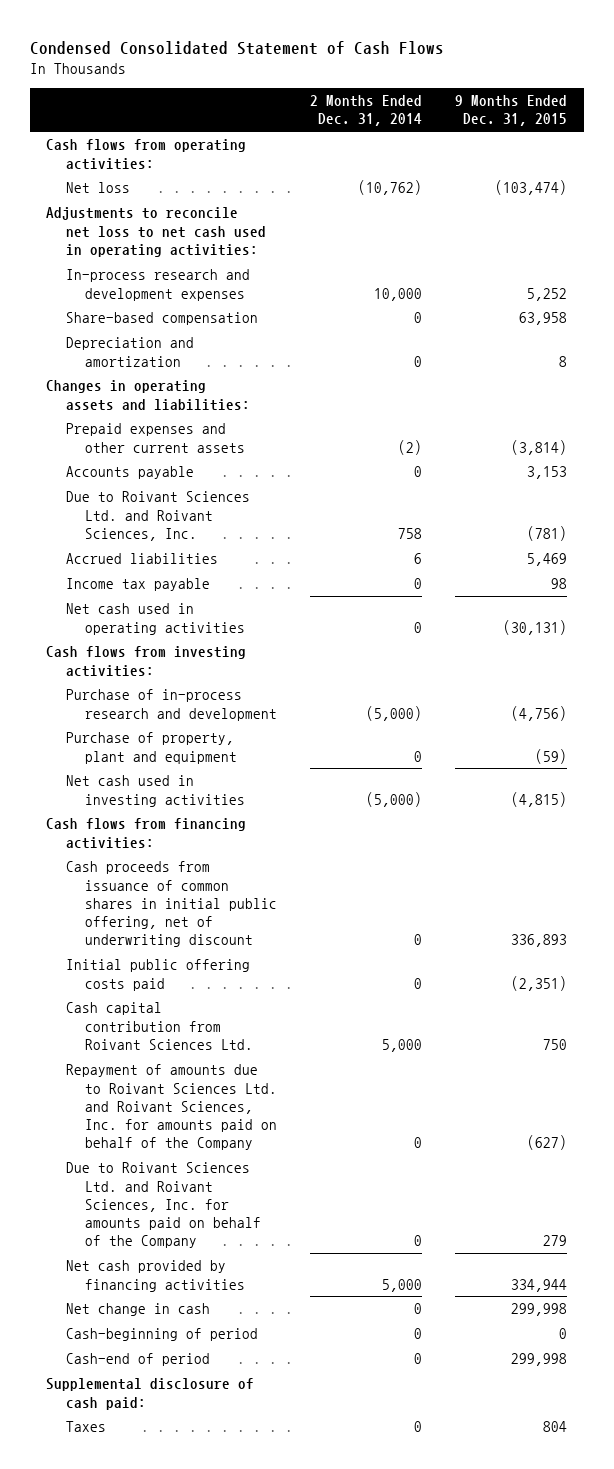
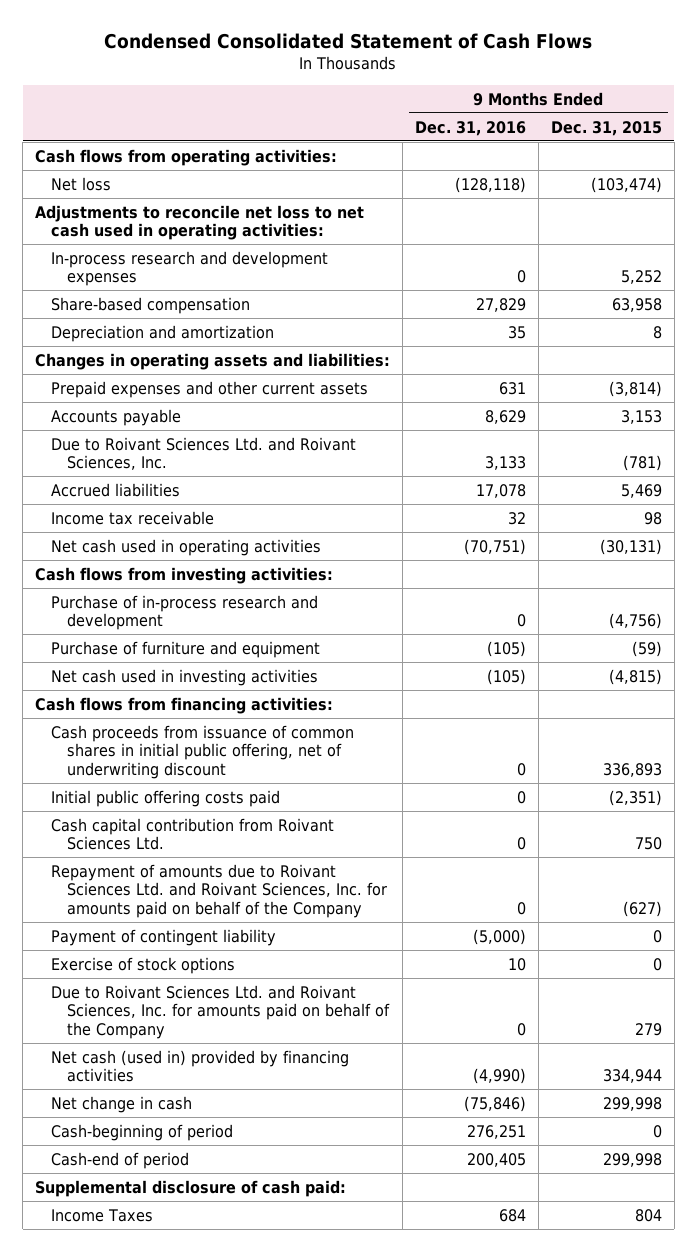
[310,95,423,127] 2 Months Ended Dec. 31, 2014 -> none
none -> [414,120,526,136] Dec. 31, 2016
[65,578,210,592] Income tax payable -> [51,510,215,525] Income tax receivable
[65,732,237,764] Purchase of property, plant and equipment -> [51,640,321,658] Purchase of furniture and equipment
none -> [51,928,277,946] Payment of contingent liability
none -> [51,956,236,974] Exercise of stock options
[65,1260,245,1292] Net cash provided by financing activities -> [51,1049,350,1083] Net cash (used in) provided by financing activities
[65,1421,106,1433] Taxes -> [51,1208,154,1222] Income Taxes

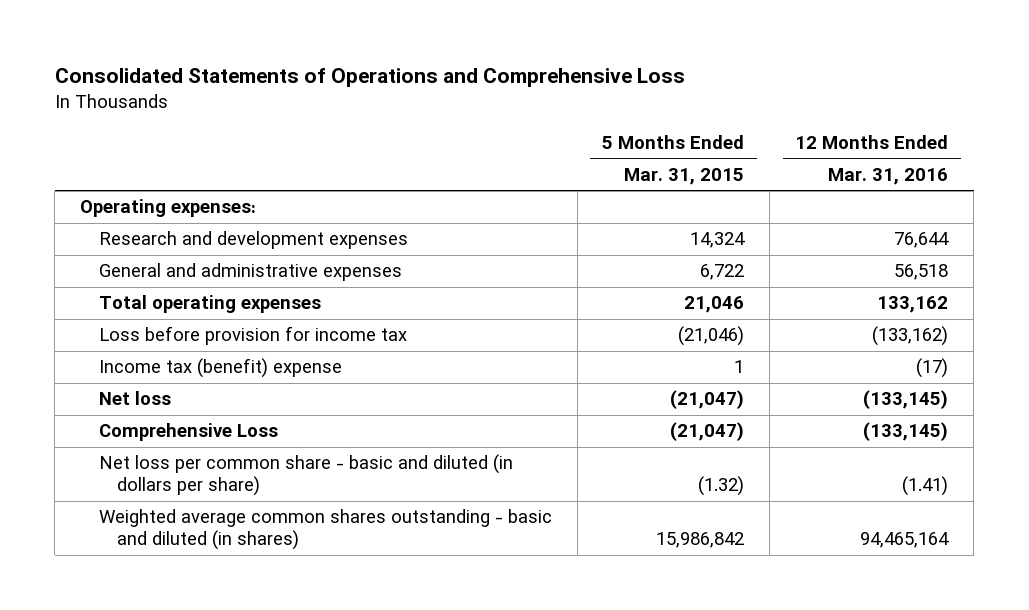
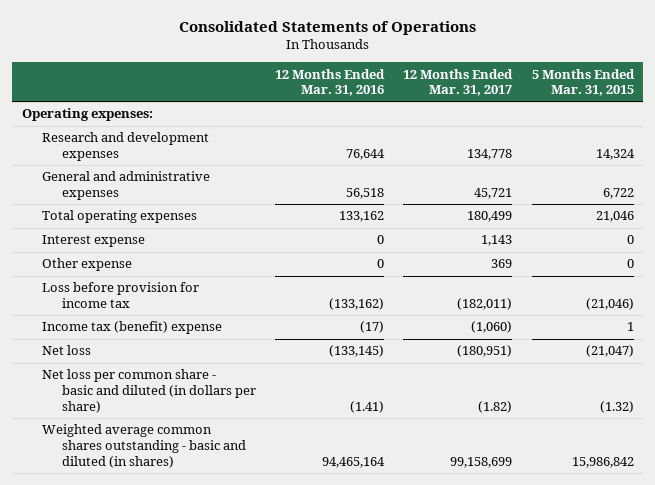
[54,68,685,88] Consolidated Statements of Operations and Comprehensive Loss -> [178,20,476,35] Consolidated Statements of Operations
none -> [403,68,514,97] 12 Months Ended Mar. 31, 2017
none -> [41,235,145,248] Interest expense
none -> [41,258,132,272] Other expense
[98,423,278,442] Comprehensive Loss -> none

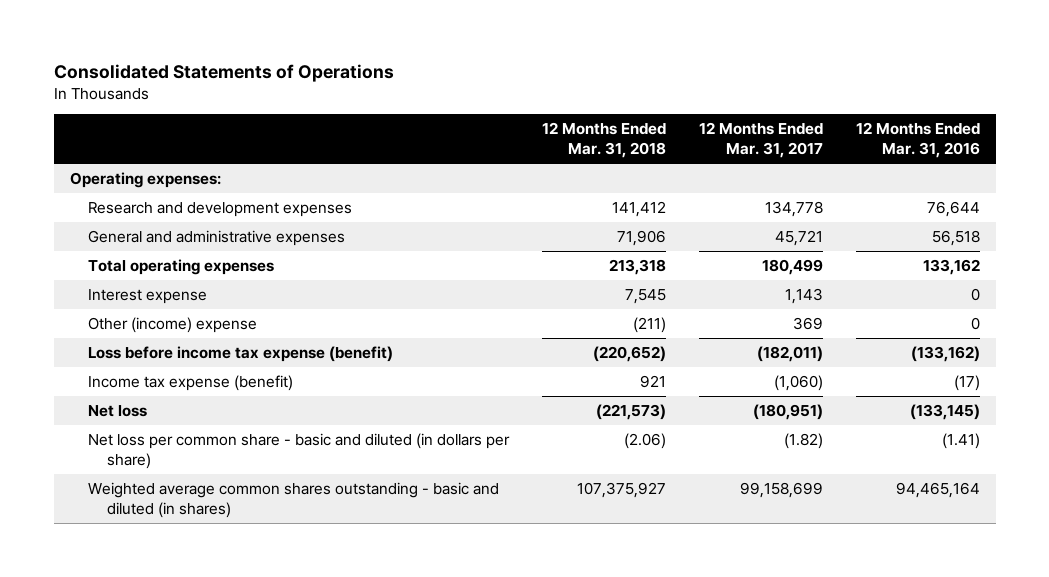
[531,68,635,97] 5 Months Ended Mar. 31, 2015 -> none
none -> [542,122,667,159] 12 Months Ended Mar. 31, 2018
[41,258,132,272] Other expense -> [88,316,258,333] Other (income) expense
[41,282,199,309] Loss before provision for income tax -> [88,345,394,362] Loss before income tax expense (benefit)
[41,321,222,335] Income tax (benefit) expense -> [88,374,294,391] Income tax expense (benefit)

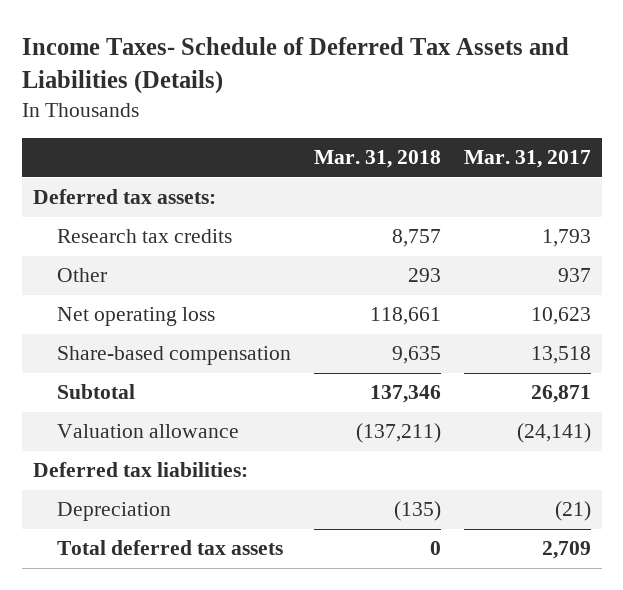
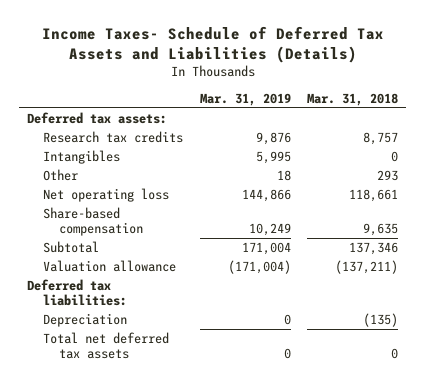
[463,150,591,169] Mar. 31, 2017 -> none
none -> [199,93,291,107] Mar. 31, 2019
none -> [43,149,121,164] Intangibles
[57,540,284,556] Total deferred tax assets -> [43,331,170,360] Total net deferred tax assets

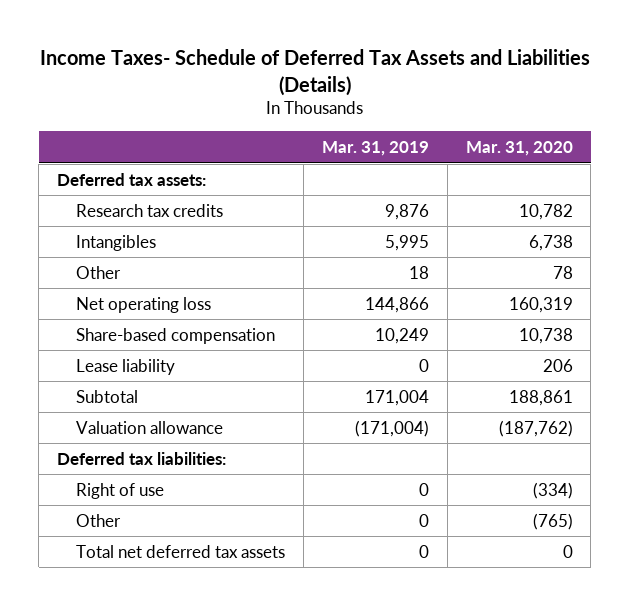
[307,93,399,107] Mar. 31, 2018 -> none
none -> [465,141,573,157] Mar. 31, 2020
none -> [76,358,176,375] Lease liability
[43,312,128,327] Depreciation -> none
none -> [76,482,165,499] Right of use
none -> [76,513,122,527] Other

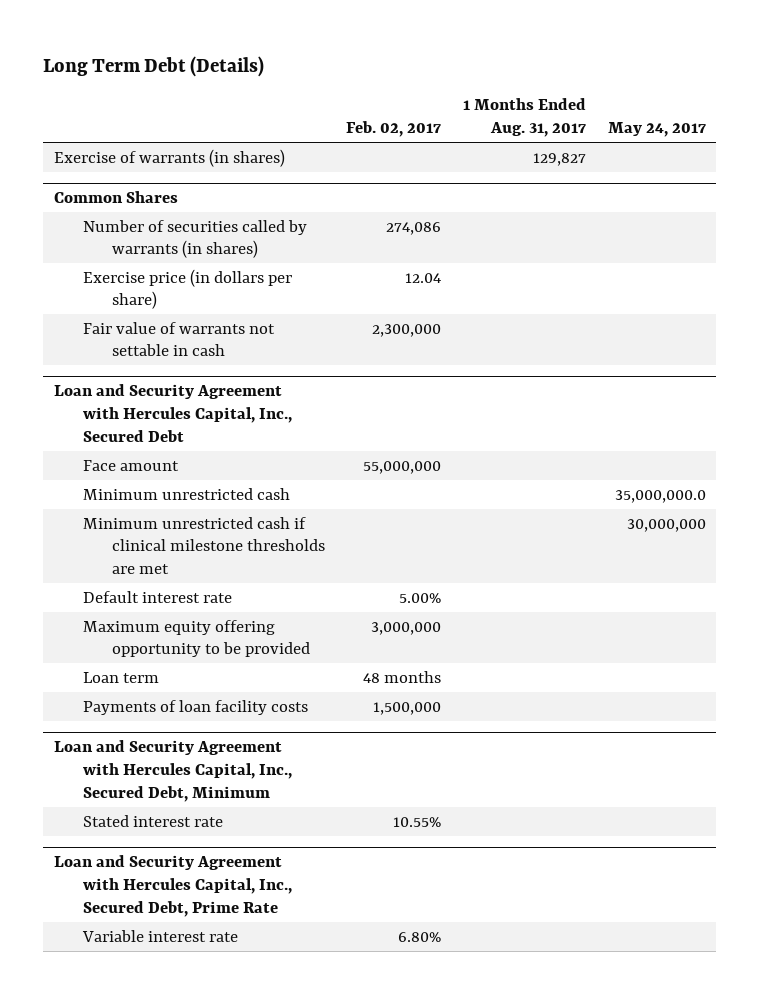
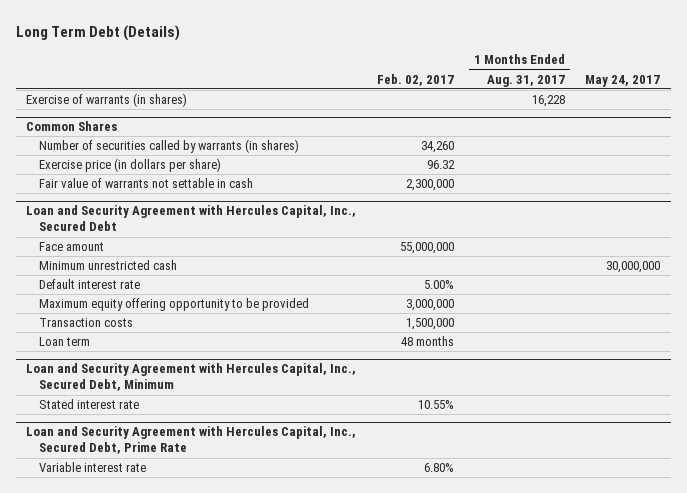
[532,152,586,166] 129,827 -> [532,95,566,108] 16,228
[386,221,442,235] 274,086 -> [420,141,454,154] 34,260
[405,272,442,283] 12.04 -> [426,160,455,170] 96.32
[82,516,325,575] Minimum unrestricted cash if clinical milestone thresholds are met -> none
[614,489,706,503] 35,000,000.0 -> [606,261,661,274] 30,000,000
none -> [39,318,134,328] Transaction costs
[82,699,308,715] Payments of loan facility costs -> none

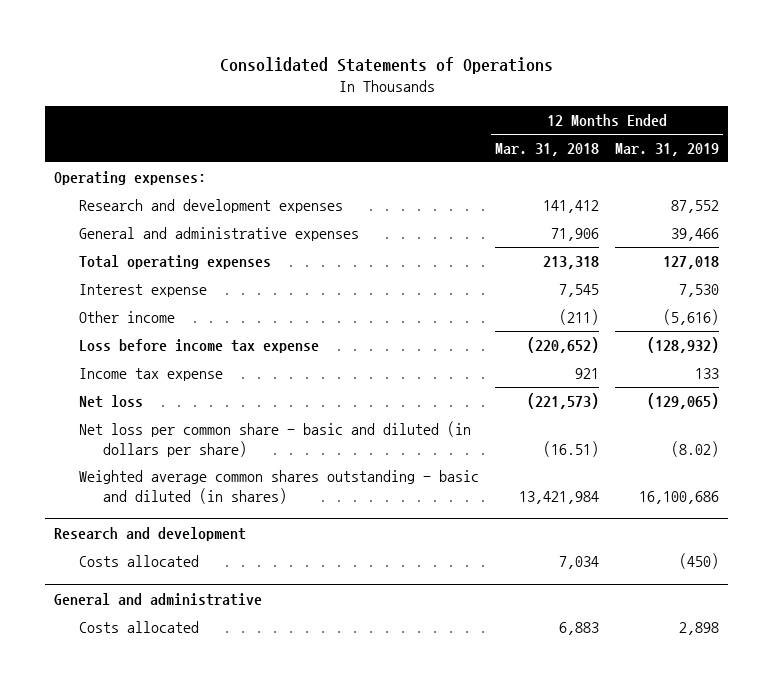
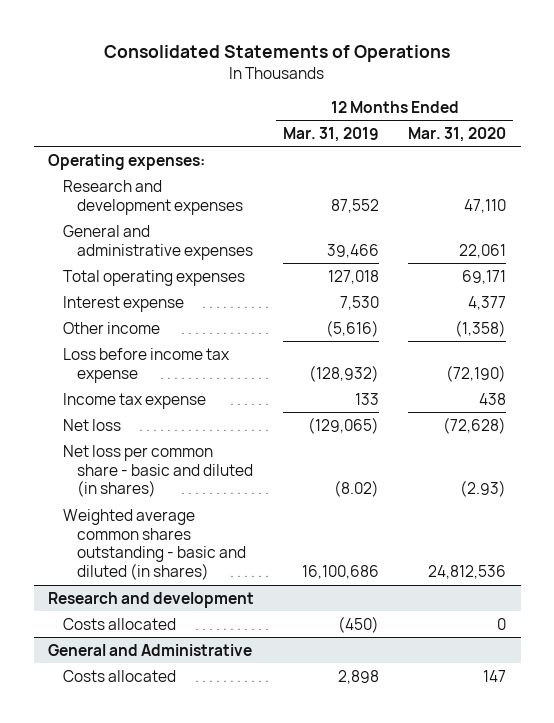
[494,142,599,156] Mar. 31, 2018 -> none
none -> [408,126,507,142] Mar. 31, 2020
[78,420,471,457] Net loss per common share - basic and diluted (in dollars per share) -> [62,444,254,498] Net loss per common share - basic and diluted (in shares)
[53,592,262,606] General and administrative -> [48,643,253,656] General and Administrative

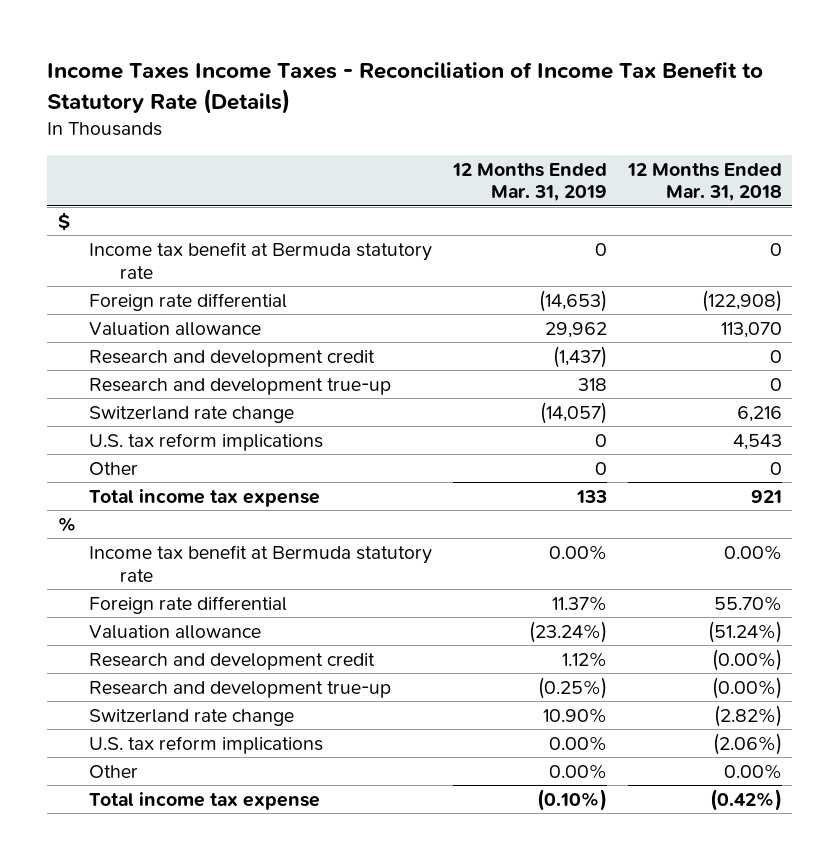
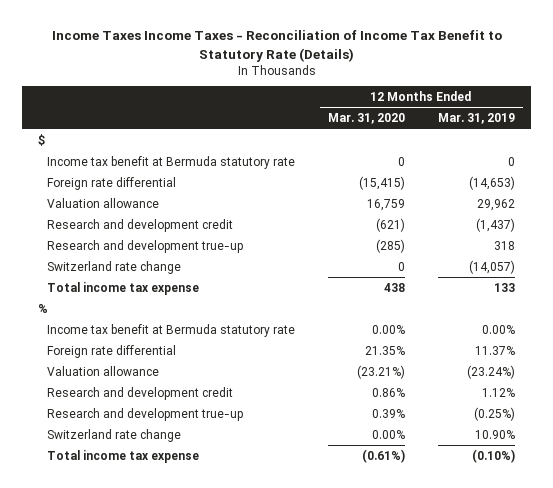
[626,162,782,202] 12 Months Ended Mar. 31, 2018 -> none
none -> [328,113,406,125] Mar. 31, 2020
[88,432,323,451] U.S. tax reform implications -> none
[88,461,138,475] Other -> none
[88,735,323,754] U.S. tax reform implications -> none
[88,764,138,778] Other -> none

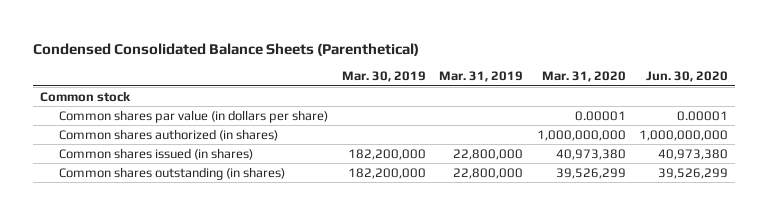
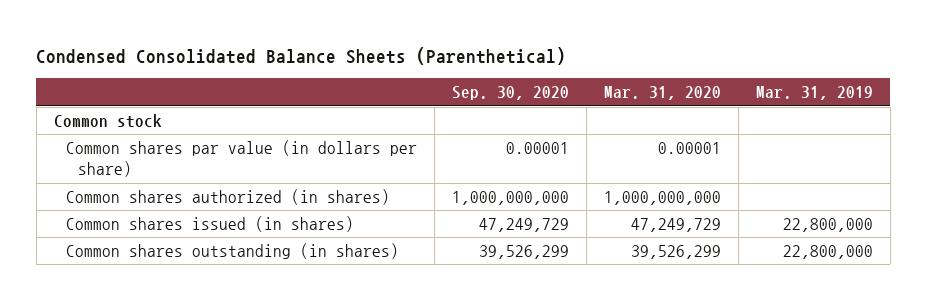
[341,71,426,83] Mar. 30, 2019 -> none
[646,71,729,83] Jun. 30, 2020 -> none
none -> [451,86,569,101] Sep. 30, 2020
[555,148,626,160] 40,973,380 -> [630,218,721,233] 47,249,729

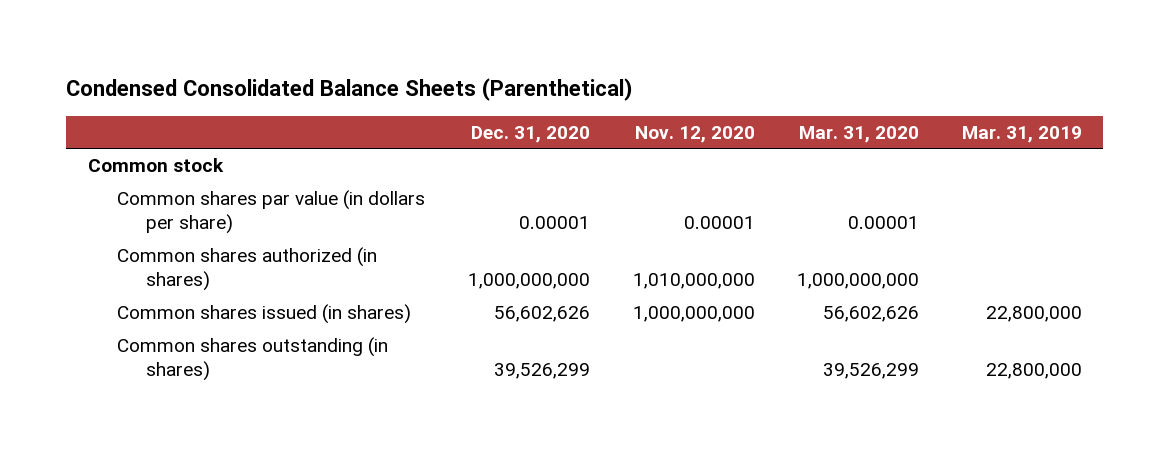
[451,86,569,101] Sep. 30, 2020 -> none
none -> [470,125,590,143] Dec. 31, 2020
none -> [634,125,755,143] Nov. 12, 2020
[630,218,721,233] 47,249,729 -> [823,306,920,323] 56,602,626

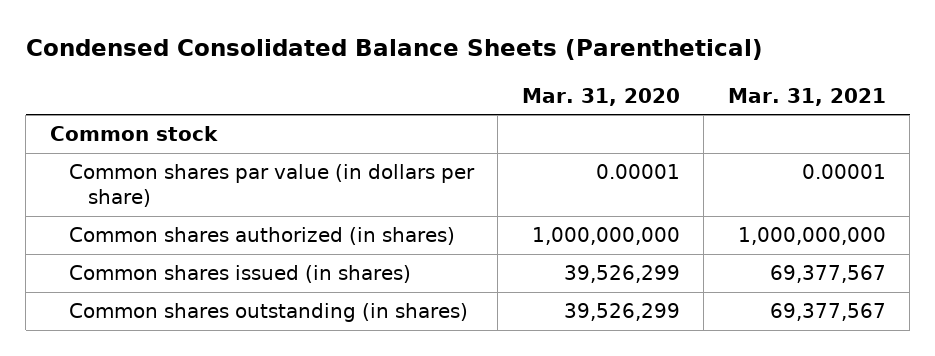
[470,125,590,143] Dec. 31, 2020 -> none
[634,125,755,143] Nov. 12, 2020 -> none
[962,125,1083,143] Mar. 31, 2019 -> none
none -> [727,87,886,106] Mar. 31, 2021
[823,306,920,323] 56,602,626 -> [563,265,680,284] 39,526,299

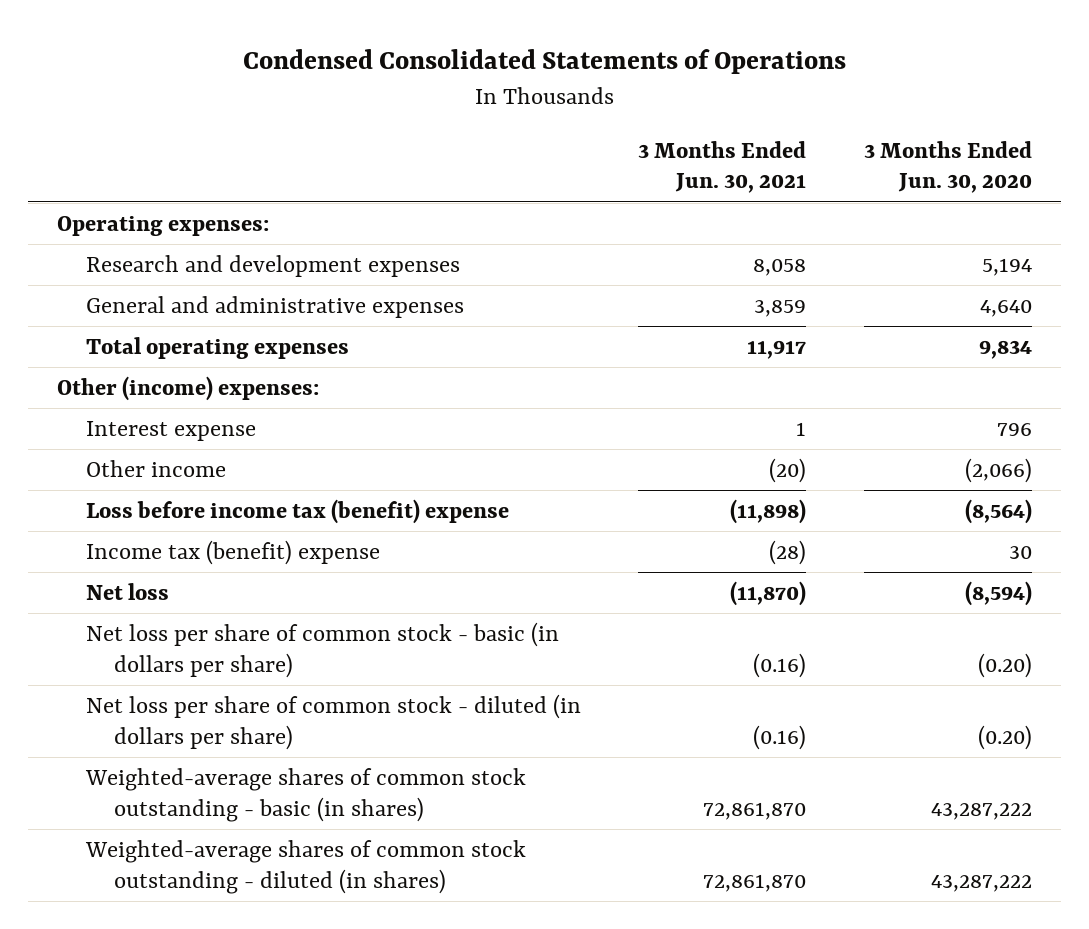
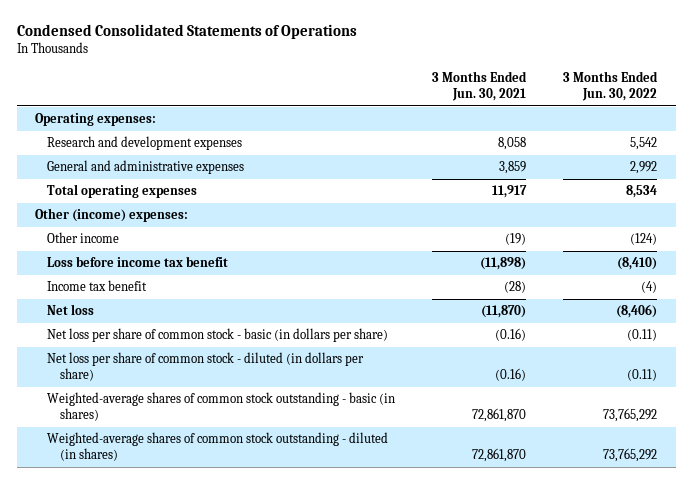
[864,140,1033,194] 3 Months Ended Jun. 30, 2020 -> none
none -> [563,70,659,101] 3 Months Ended Jun. 30, 2022
[85,421,256,442] Interest expense -> none
[769,458,807,484] (20) -> [505,233,527,246] (19)
[85,499,509,525] Loss before income tax (benefit) expense -> [47,256,229,268] Loss before income tax benefit
[85,540,380,566] Income tax (benefit) expense -> [47,280,148,292] Income tax benefit

